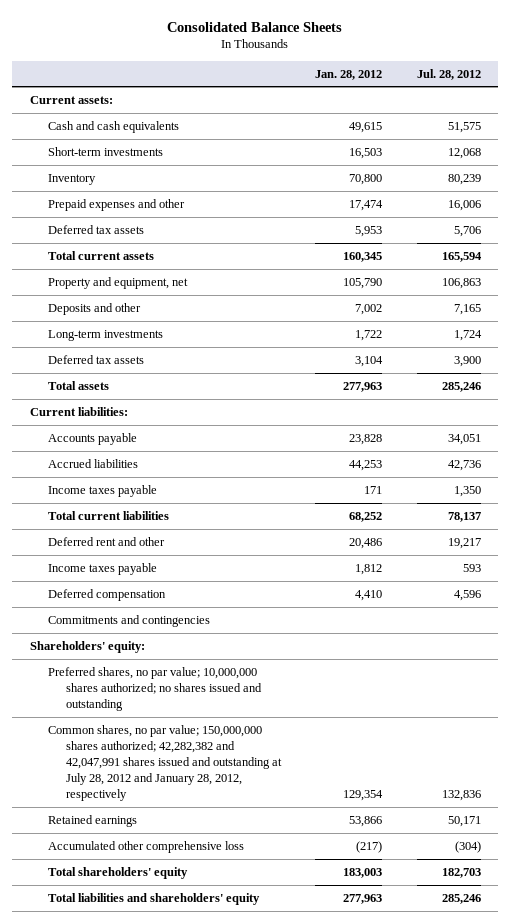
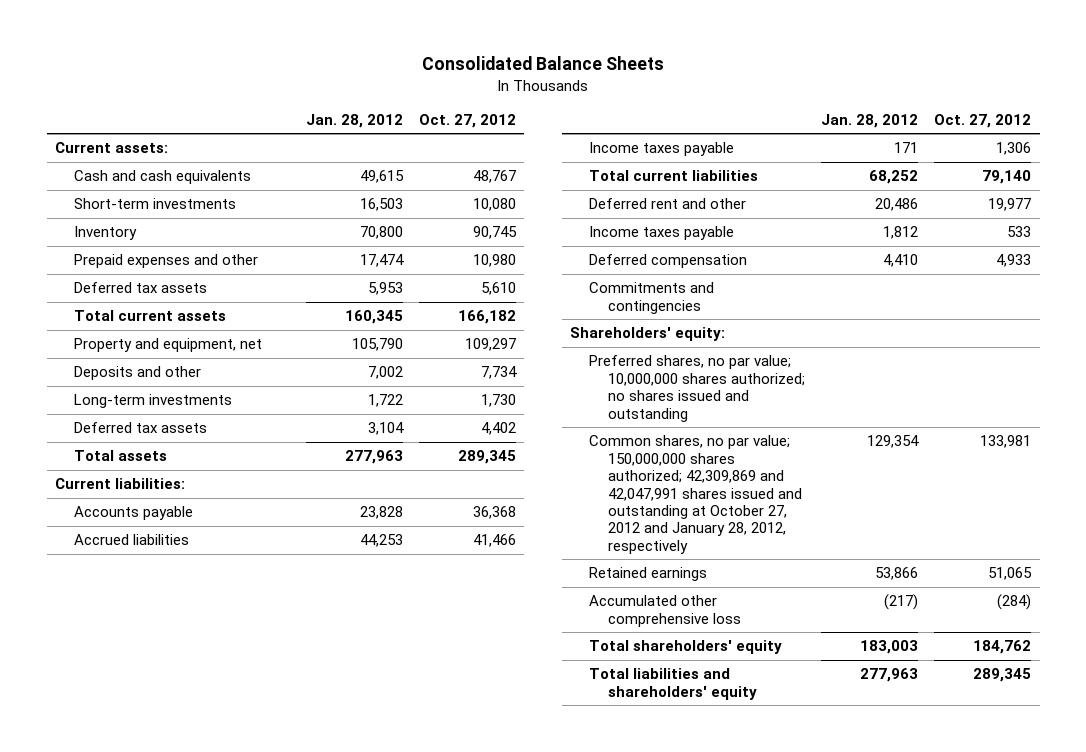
[416,68,481,80] Jul. 28, 2012 -> none
none -> [419,113,517,128] Oct. 27, 2012
[47,724,282,801] Common shares, no par value; 150,000,000 shares authorized; 42,282,382 and 42,047,991 shares issued and outstanding at July 28, 2012 and January 28, 2012, respectively -> [589,435,802,554] Common shares, no par value; 150,000,000 shares authorized; 42,309,869 and 42,047,991 shares issued and outstanding at October 27, 2012 and January 28, 2012, respectively

